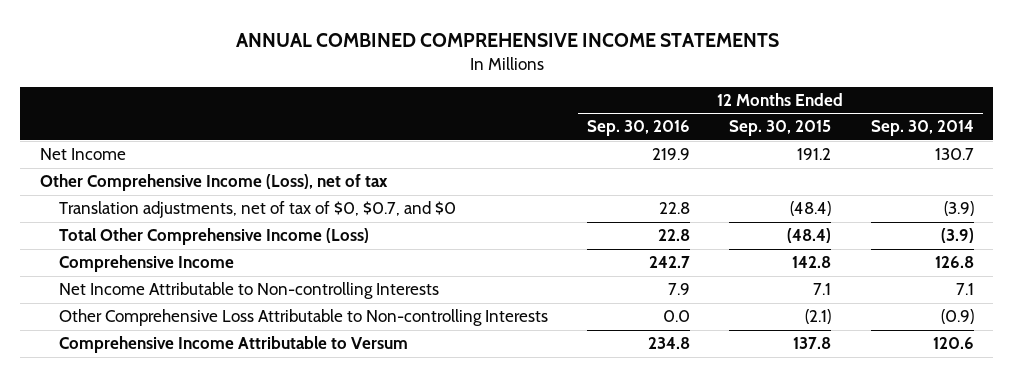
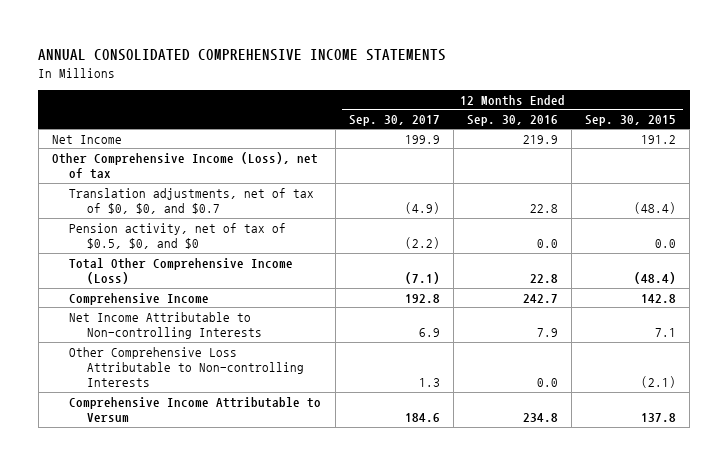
[235,32,779,47] ANNUAL COMBINED COMPREHENSIVE INCOME STATEMENTS -> [38,48,447,61] ANNUAL CONSOLIDATED COMPREHENSIVE INCOME STATEMENTS
[870,120,974,137] Sep. 30, 2014 -> none
none -> [348,114,440,126] Sep. 30, 2017
[59,201,457,219] Translation adjustments, net of tax of $0, $0.7, and $0 -> [69,187,315,215] Translation adjustments, net of tax of $0, $0, and $0.7
none -> [69,222,287,250] Pension activity, net of tax of $0.5, $0, and $0

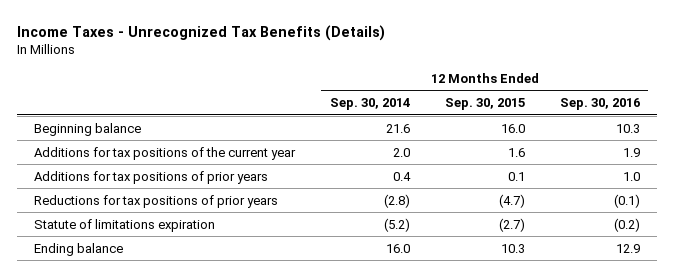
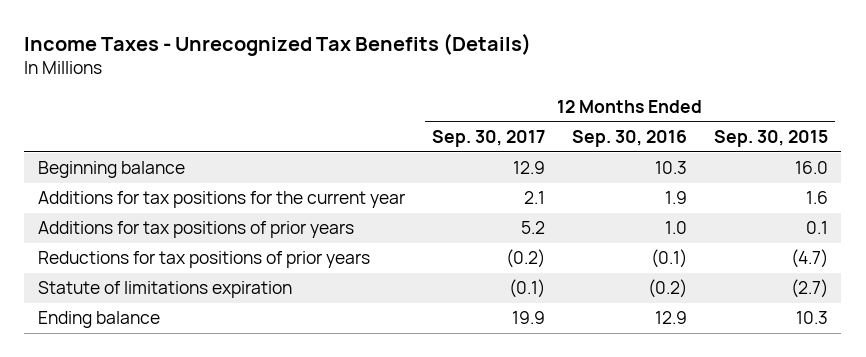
[330,98,411,111] Sep. 30, 2014 -> none
none -> [431,130,545,148] Sep. 30, 2017
[34,146,297,160] Additions for tax positions of the current year -> [37,191,405,209] Additions for tax positions for the current year

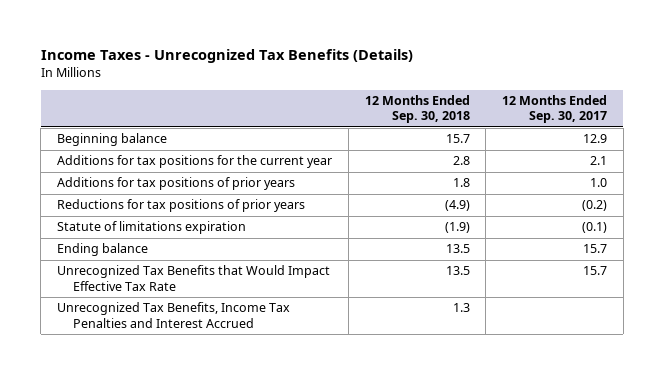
[571,130,687,148] Sep. 30, 2016 -> none
[713,130,828,148] Sep. 30, 2015 -> none
none -> [364,95,470,124] 12 Months Ended Sep. 30, 2018
[520,221,545,235] 5.2 -> [589,178,607,188] 1.0
[511,311,545,325] 19.9 -> [582,244,607,254] 15.7
none -> [57,265,331,291] Unrecognized Tax Benefits that Would Impact Effective Tax Rate
none -> [57,302,291,328] Unrecognized Tax Benefits, Income Tax Penalties and Interest Accrued

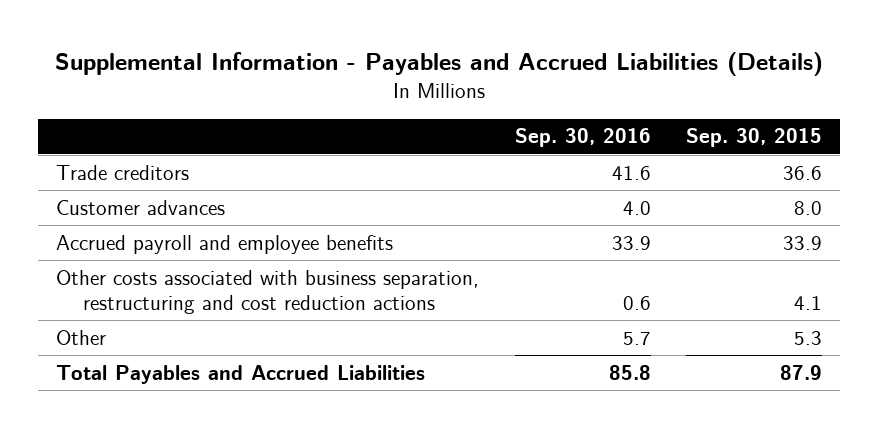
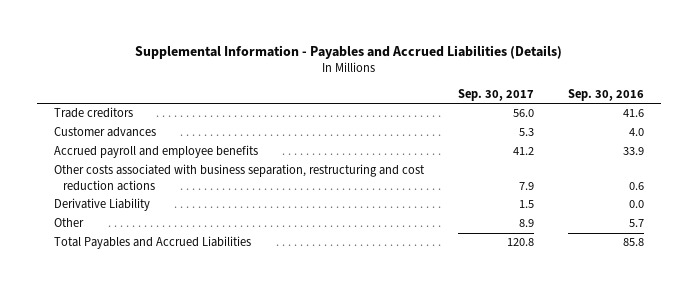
[686,128,823,148] Sep. 30, 2015 -> none
none -> [457,89,534,102] Sep. 30, 2017
none -> [53,198,150,212] Derivative Liability

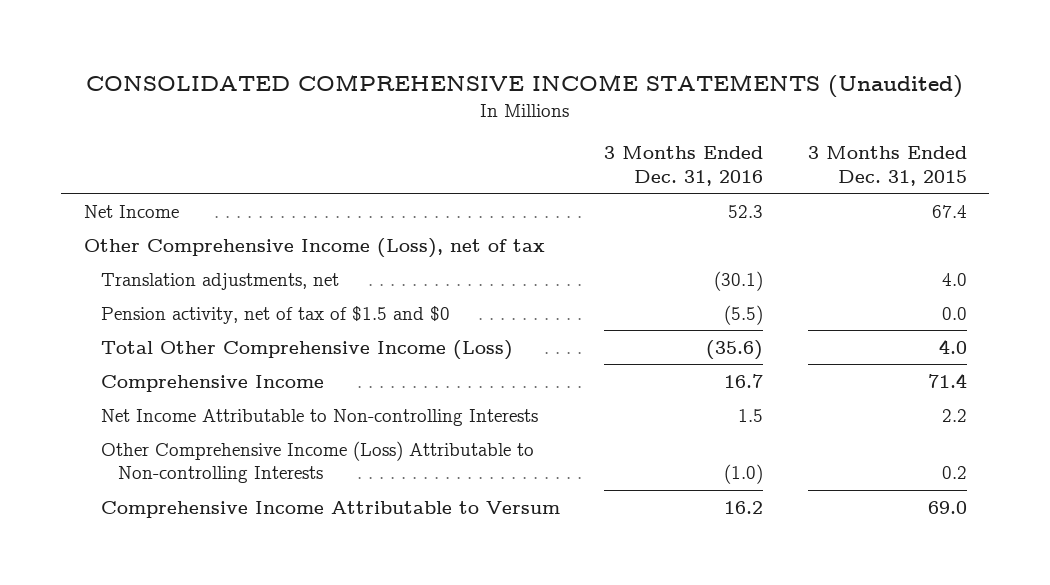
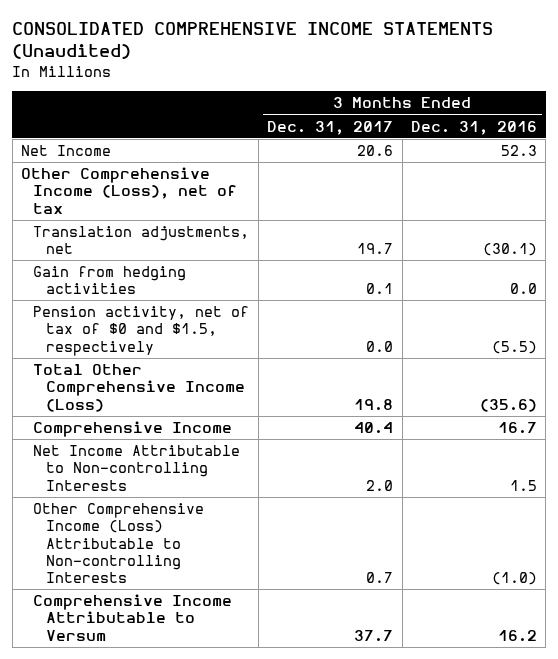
[807,146,967,186] 3 Months Ended Dec. 31, 2015 -> none
none -> [267,120,394,135] Dec. 31, 2017
none -> [33,266,187,295] Gain from hedging activities
[100,305,450,324] Pension activity, net of tax of $1.5 and $0 -> [33,306,250,356] Pension activity, net of tax of $0 and $1.5, respectively

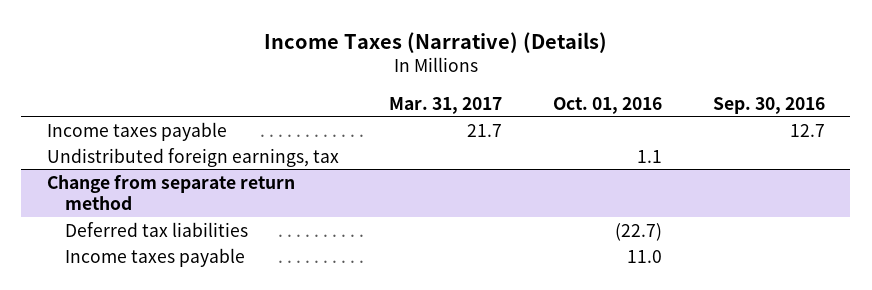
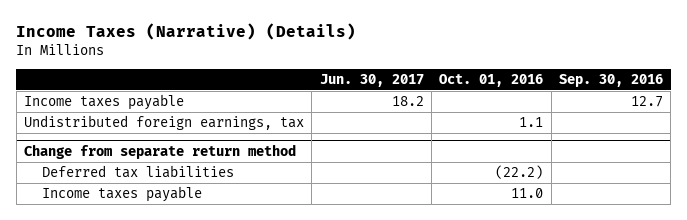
[389,96,503,114] Mar. 31, 2017 -> none
none -> [319,73,424,87] Jun. 30, 2017
[615,222,663,241] (22.7) -> [495,165,544,180] (22.2)

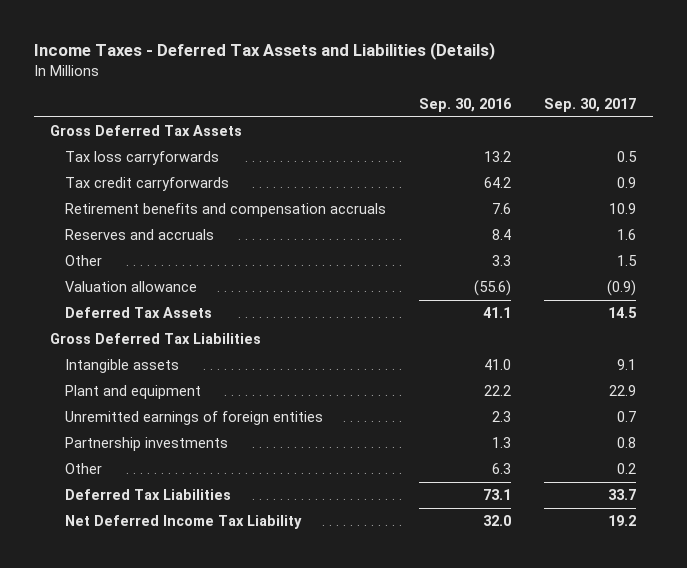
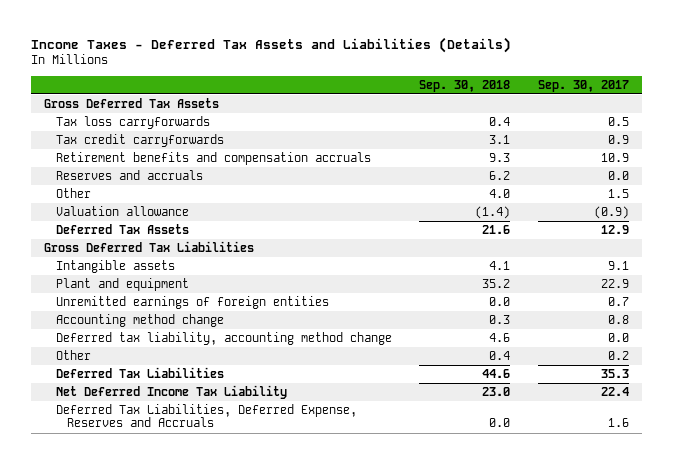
[418,97,512,112] Sep. 30, 2016 -> none
none -> [419,79,511,92] Sep. 30, 2018
[617,229,637,241] 1.6 -> [607,171,629,181] 0.0
[608,307,638,319] 14.5 -> [600,225,629,235] 12.9
[64,437,228,452] Partnership investments -> [55,314,224,328] Accounting method change
none -> [55,332,392,346] Deferred tax liability, accounting method change
[608,489,637,501] 33.7 -> [600,369,629,379] 35.3
[608,515,637,527] 19.2 -> [600,387,629,397] 22.4
none -> [55,404,357,428] Deferred Tax Liabilities, Deferred Expense, Reserves and Accruals

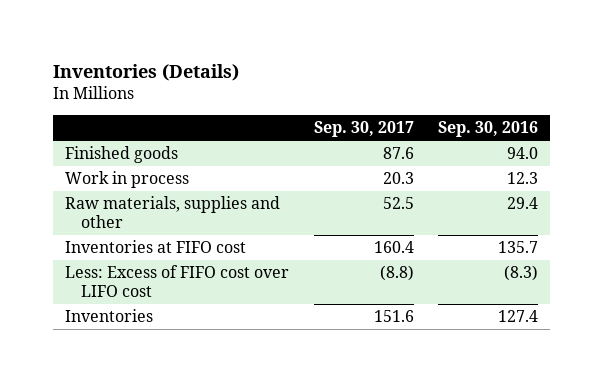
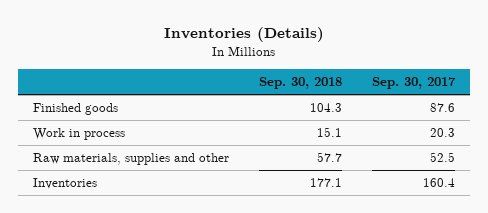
[437,121,538,138] Sep. 30, 2016 -> none
none -> [258,77,342,90] Sep. 30, 2018
[65,240,247,254] Inventories at FIFO cost -> none
[65,265,290,297] Less: Excess of FIFO cost over LIFO cost -> none
[373,310,414,323] 151.6 -> [423,178,456,188] 160.4

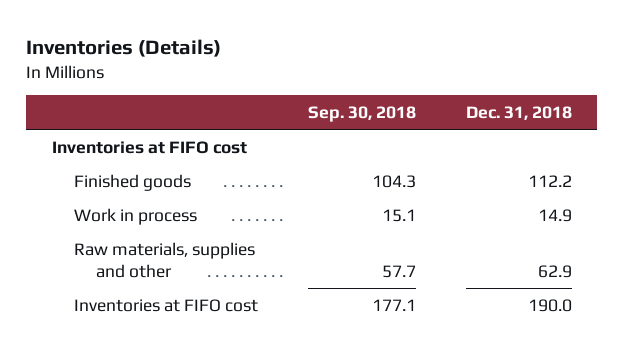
[372,77,457,90] Sep. 30, 2017 -> none
none -> [466,105,573,120] Dec. 31, 2018
none -> [51,140,247,154] Inventories at FIFO cost
[32,178,97,190] Inventories -> [73,298,258,312] Inventories at FIFO cost

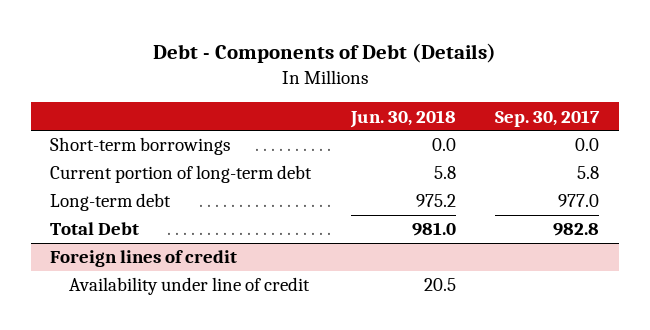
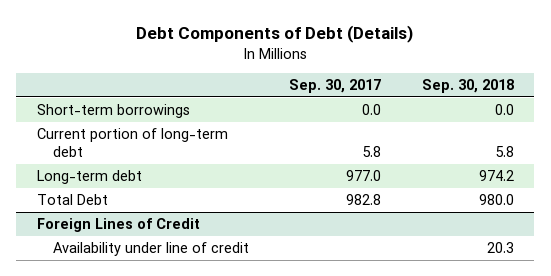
[152,43,496,64] Debt - Components of Debt (Details) -> [136,24,414,43] Debt Components of Debt (Details)
[349,109,456,128] Jun. 30, 2018 -> none
none -> [421,79,514,94] Sep. 30, 2018
[50,250,238,268] Foreign lines of credit -> [36,218,200,233] Foreign Lines of Credit

